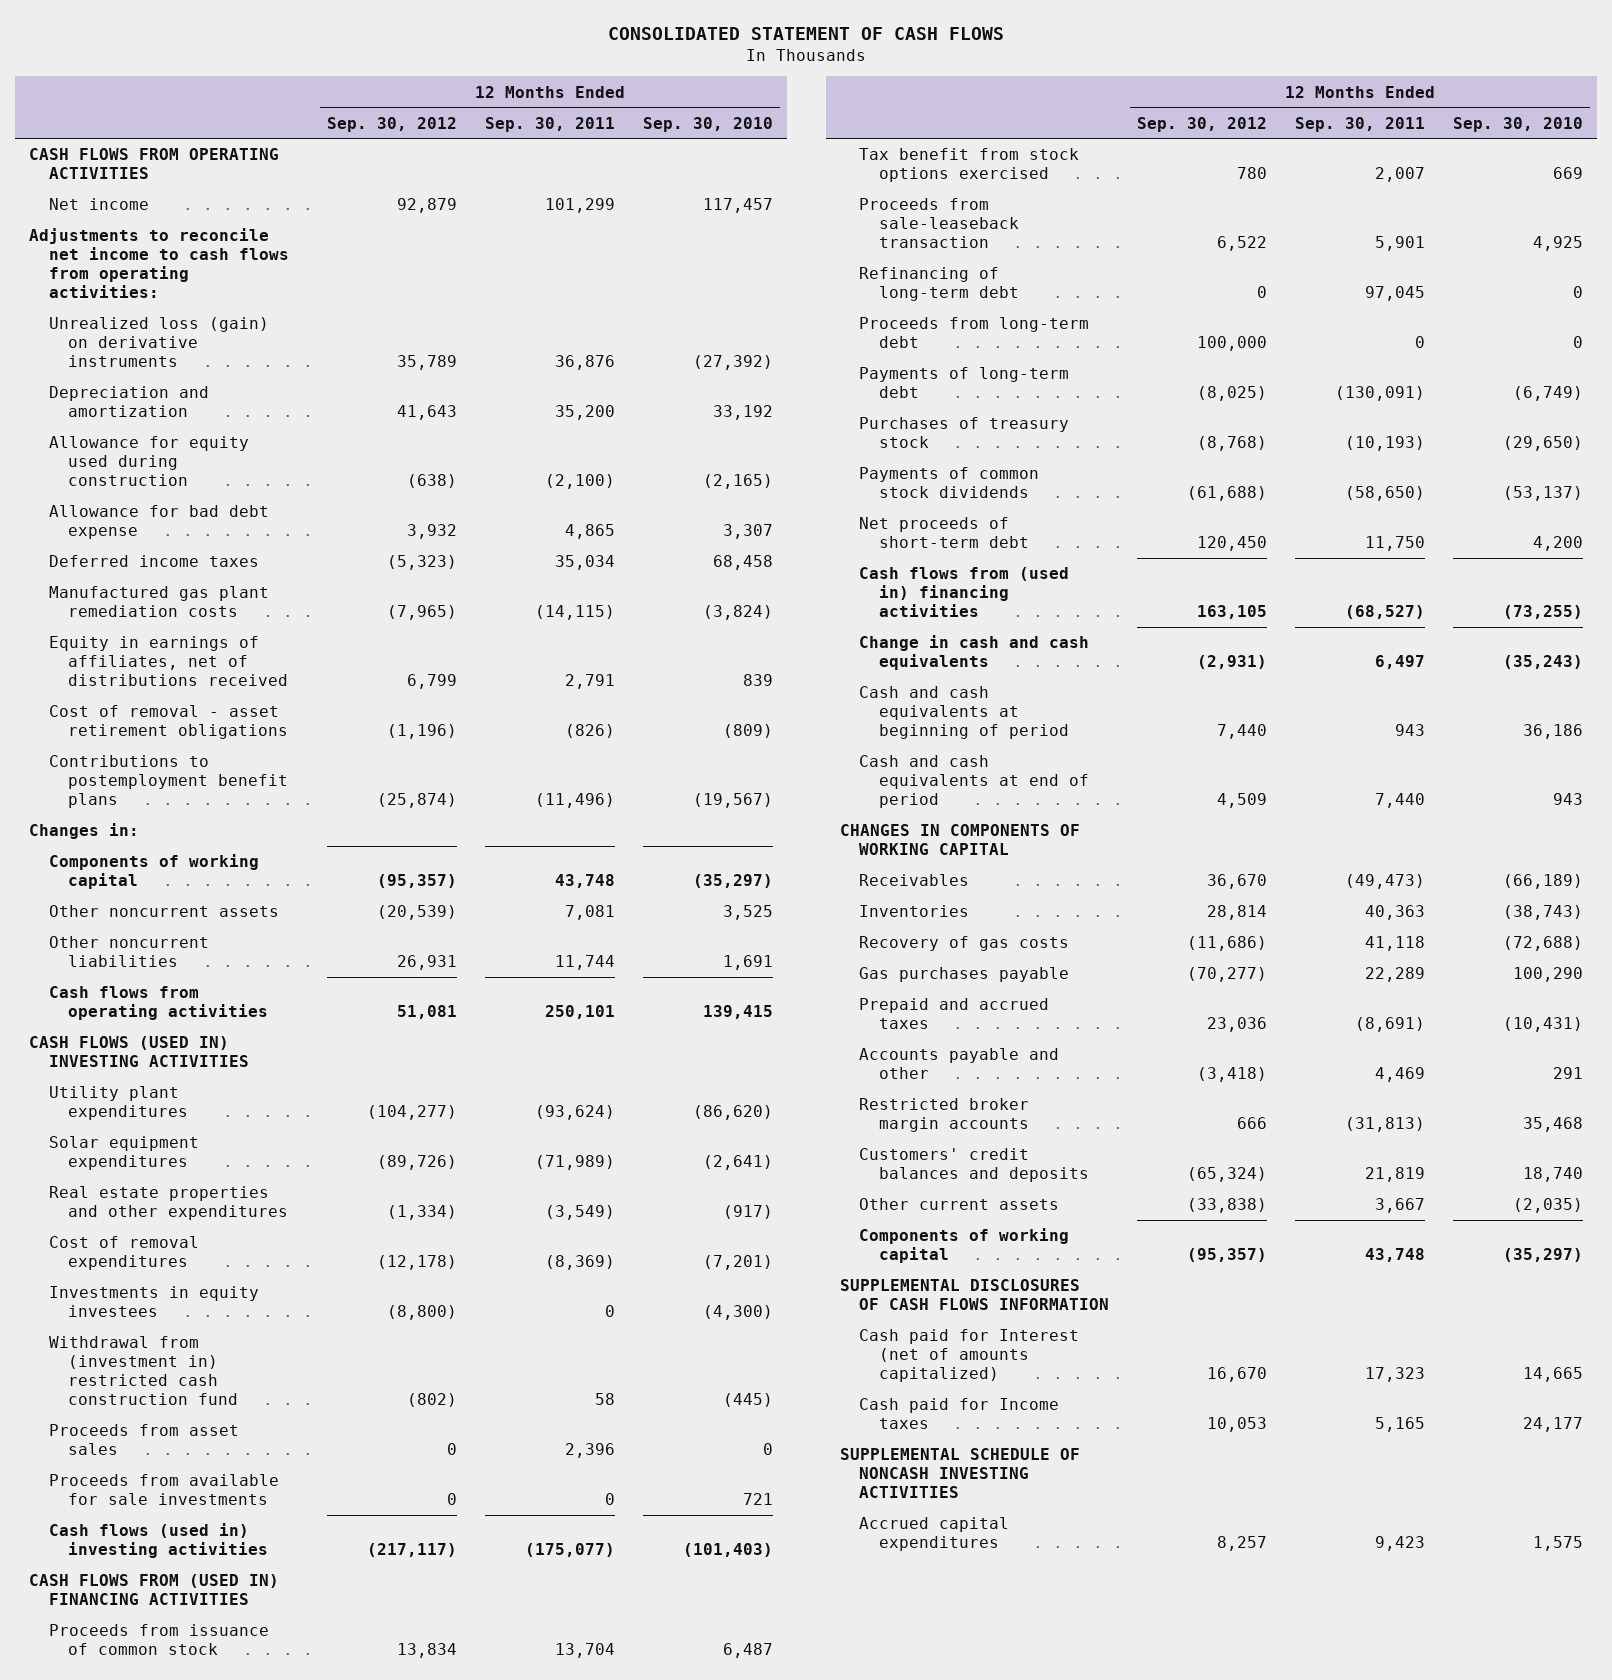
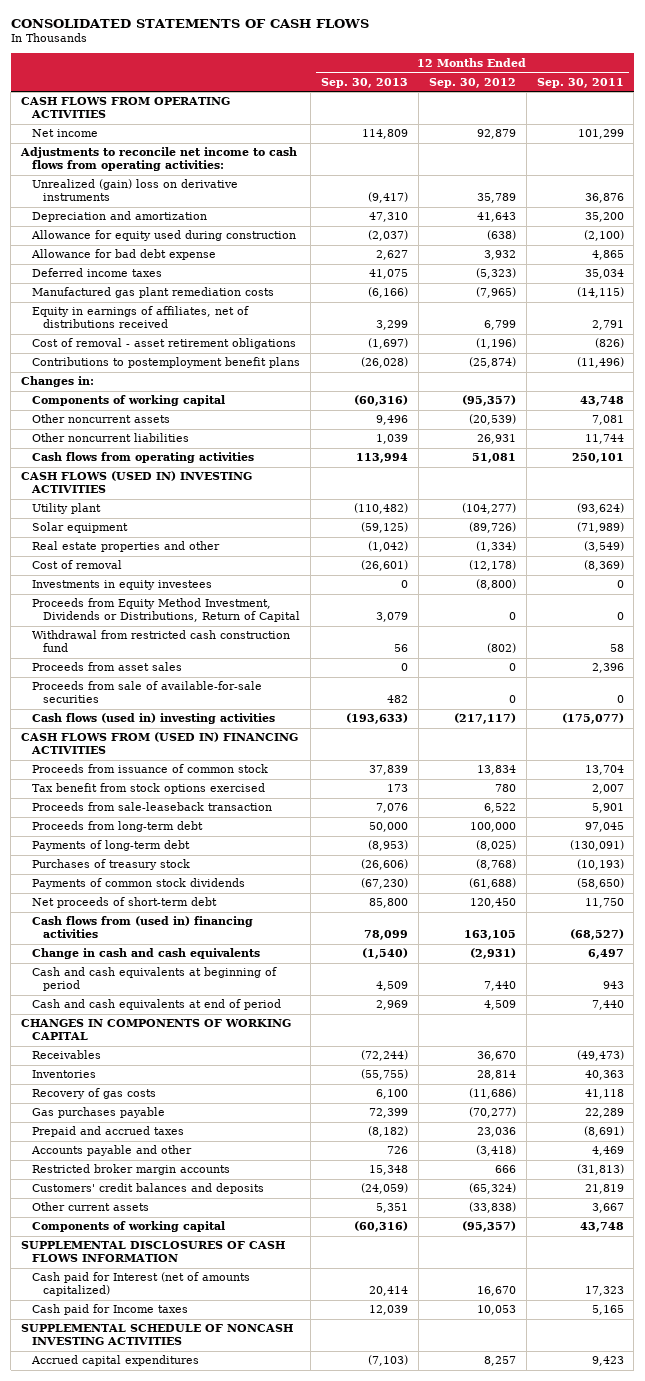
[608,26,1005,40] CONSOLIDATED STATEMENT OF CASH FLOWS -> [10,18,369,28] CONSOLIDATED STATEMENTS OF CASH FLOWS
[642,116,773,132] Sep. 30, 2010 -> none
none -> [320,77,408,88] Sep. 30, 2013
[48,317,269,368] Unrealized loss (gain) on derivative instruments -> [31,179,238,202] Unrealized (gain) loss on derivative instruments
[48,1086,189,1121] Utility plant expenditures -> [31,503,101,515] Utility plant
[48,1136,199,1171] Solar equipment expenditures -> [31,522,128,534] Solar equipment
[48,1186,289,1221] Real estate properties and other expenditures -> [31,541,220,553] Real estate properties and other
[48,1236,199,1271] Cost of removal expenditures -> [31,560,122,570] Cost of removal
none -> [31,598,300,623] Proceeds from Equity Method Investment, Dividends or Distributions, Return of Capital
[48,1336,239,1406] Withdrawal from (investment in) restricted cash construction fund -> [31,630,290,653] Withdrawal from restricted cash construction fund
[48,1474,279,1506] Proceeds from available for sale investments -> [31,681,262,704] Proceeds from sale of available-for-sale securities
[859,317,1090,349] Proceeds from long-term debt -> none
[859,267,1019,302] Refinancing of long-term debt -> [31,821,203,833] Proceeds from long-term debt
[1257,286,1268,299] 0 -> [469,822,516,833] 100,000

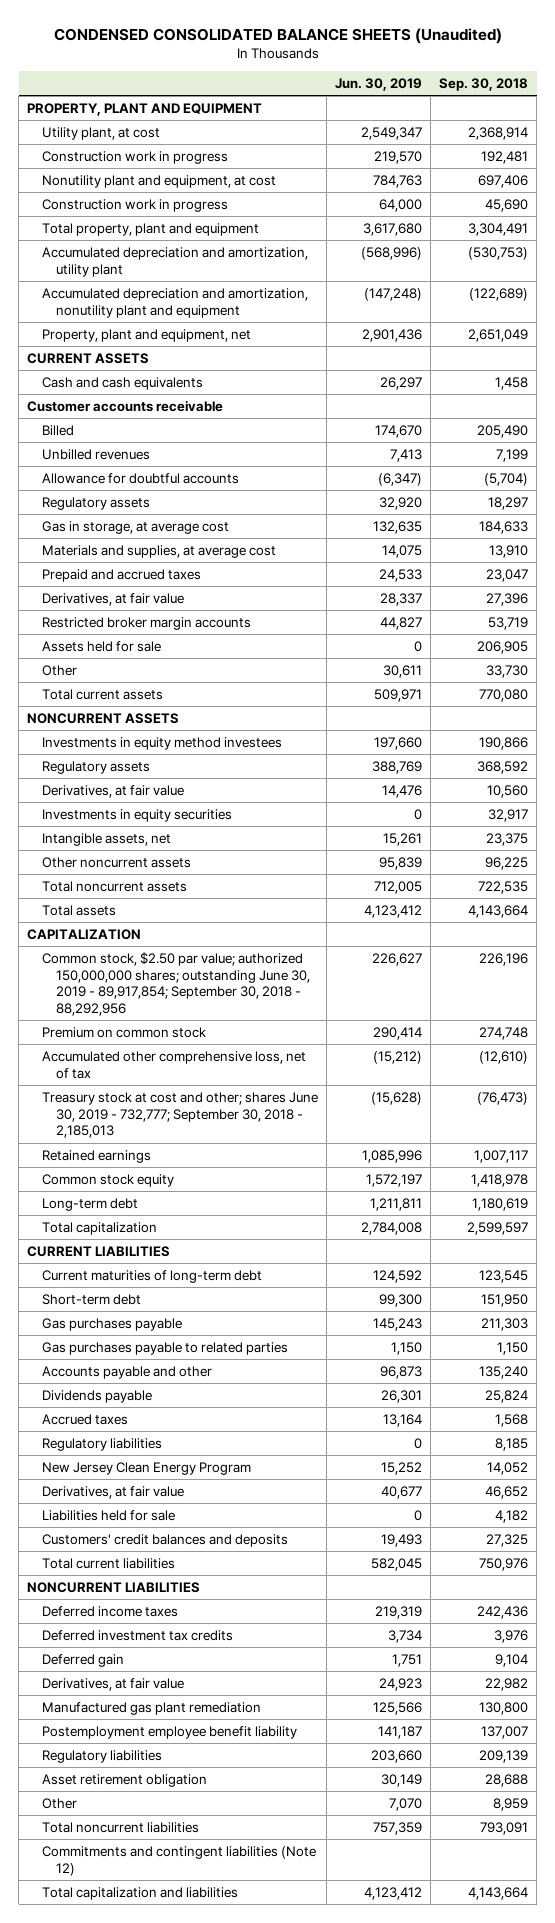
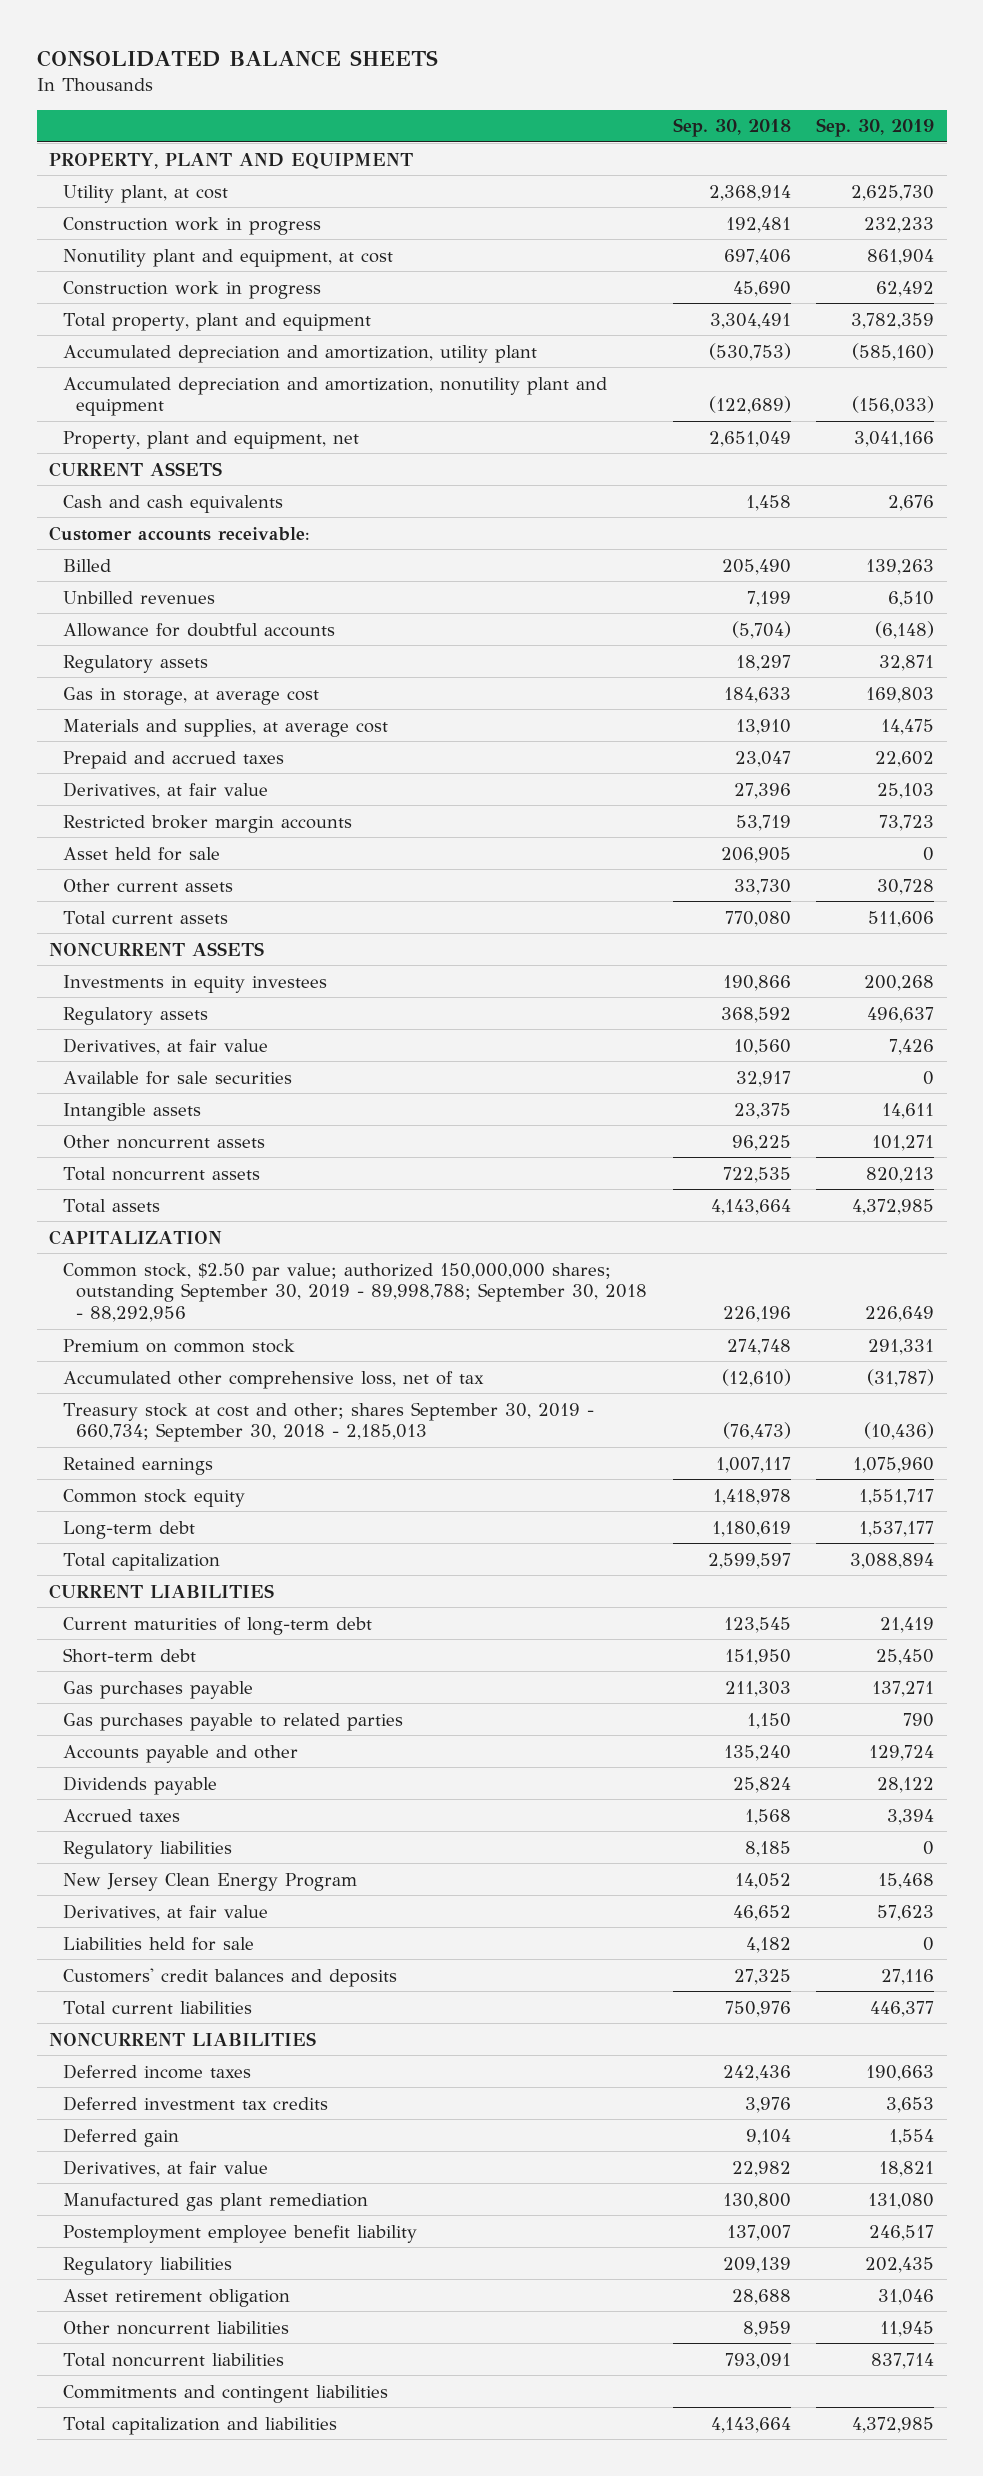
[53,27,502,44] CONDENSED CONSOLIDATED BALANCE SHEETS (Unaudited) -> [36,49,438,67] CONSOLIDATED BALANCE SHEETS
[334,77,422,91] Jun. 30, 2019 -> none
none -> [816,118,935,138] Sep. 30, 2019
[27,399,224,412] Customer accounts receivable -> [49,525,311,541] Customer accounts receivable:
[41,640,161,652] Assets held for sale -> [62,846,220,861] Asset held for sale
[41,664,77,676] Other -> [62,878,233,892] Other current assets
[41,736,282,750] Investments in equity method investees -> [62,974,327,993] Investments in equity investees
[41,808,232,822] Investments in equity securities -> [62,1070,292,1085] Available for sale securities
[41,832,171,846] Intangible assets, net -> [62,1102,201,1121] Intangible assets
[41,951,310,1016] Common stock, $2.50 par value; authorized 150,000,000 shares; outstanding June 30, 2019 - 89,917,854; September 30, 2018 - 88,292,956 -> [62,1262,648,1323] Common stock, $2.50 par value; authorized 150,000,000 shares; outstanding September 30, 2019 - 89,998,788; September 30, 2018 - 88,292,956
[41,1091,318,1139] Treasury stock at cost and other; shares June 30, 2019 - 732,777; September 30, 2018 - 2,185,013 -> [62,1401,594,1443] Treasury stock at cost and other; shares September 30, 2019 - 660,734; September 30, 2018 - 2,185,013
[41,1797,77,1809] Other -> [62,2320,289,2335] Other noncurrent liabilities
[41,1845,316,1876] Commitments and contingent liabilities (Note 12) -> [62,2384,388,2403] Commitments and contingent liabilities

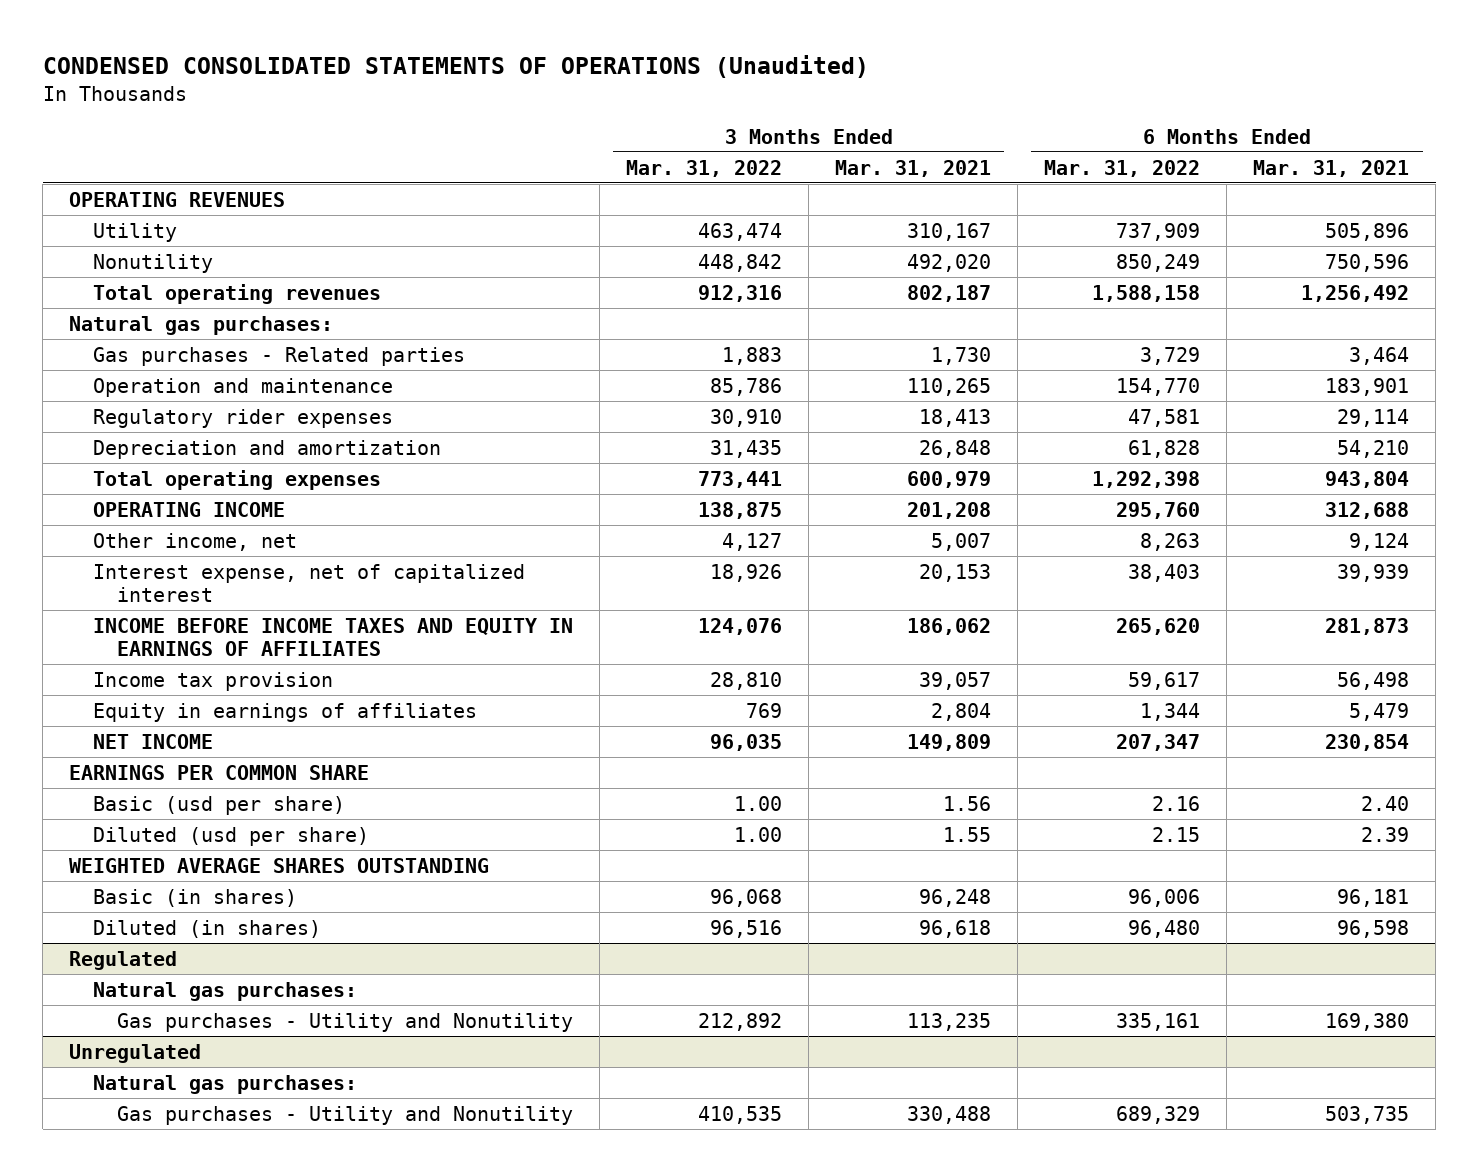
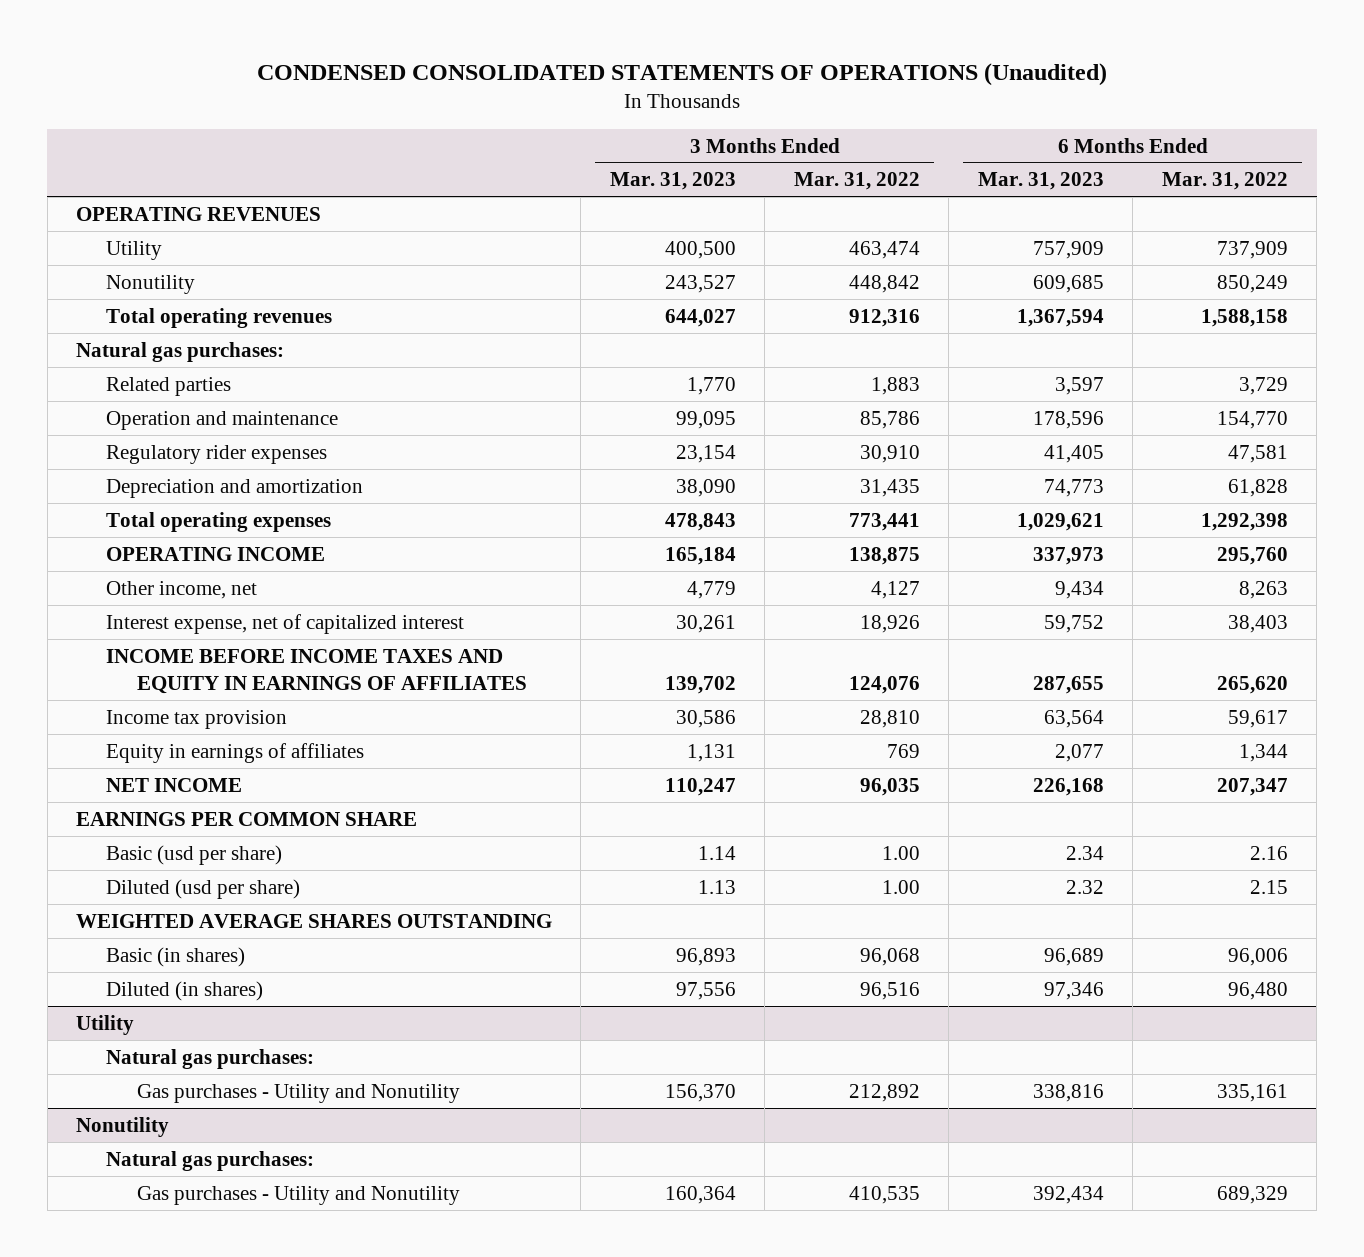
[835,159,992,177] Mar. 31, 2021 -> none
[1253,159,1410,177] Mar. 31, 2021 -> none
none -> [609,172,736,191] Mar. 31, 2023
none -> [977,172,1104,191] Mar. 31, 2023
[92,346,465,366] Gas purchases - Related parties -> [106,376,232,396] Related parties
[69,950,178,970] Regulated -> [75,1014,134,1035] Utility
[69,1043,202,1063] Unregulated -> [75,1116,169,1137] Nonutility

